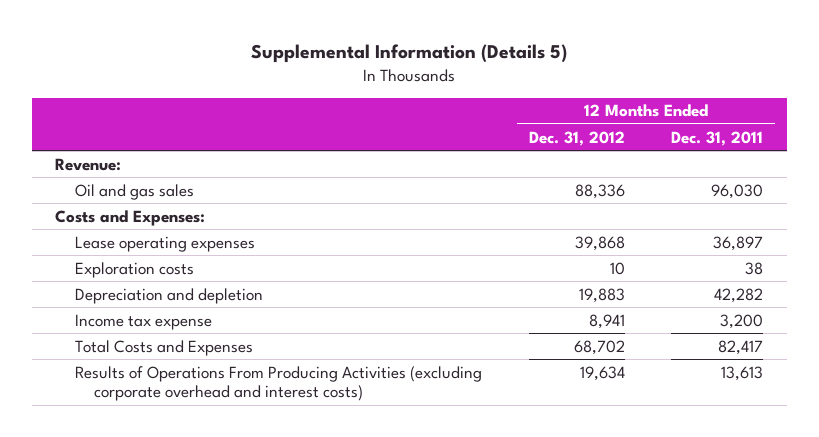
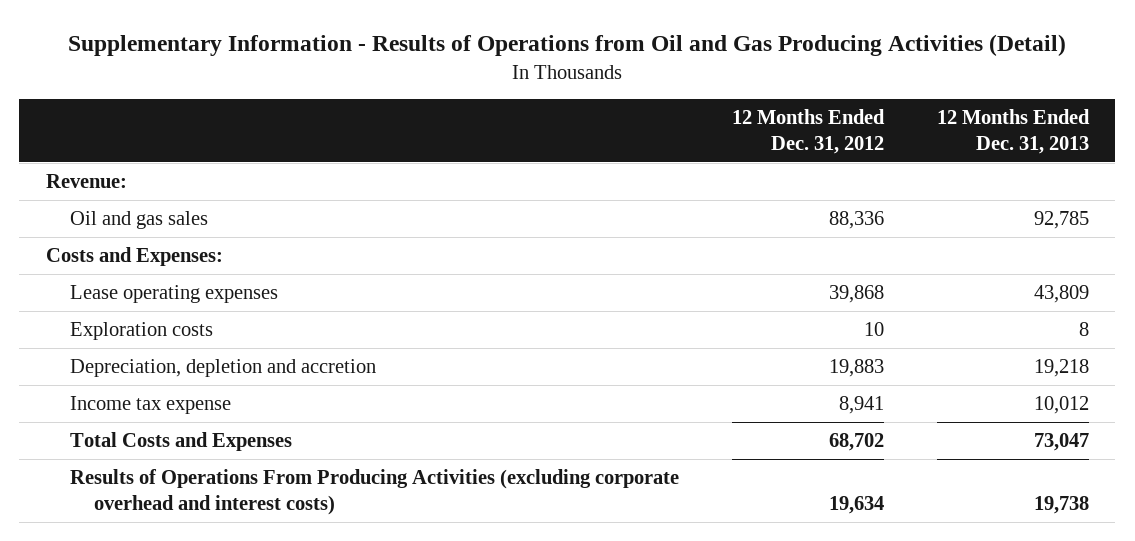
[251,43,568,63] Supplemental Information (Details 5) -> [68,34,1067,57] Supplementary Information - Results of Operations from Oil and Gas Producing Activities (Detail)
[671,130,764,146] Dec. 31, 2011 -> none
none -> [936,109,1090,154] 12 Months Ended Dec. 31, 2013
[74,287,263,304] Depreciation and depletion -> [70,359,377,378] Depreciation, depletion and accretion

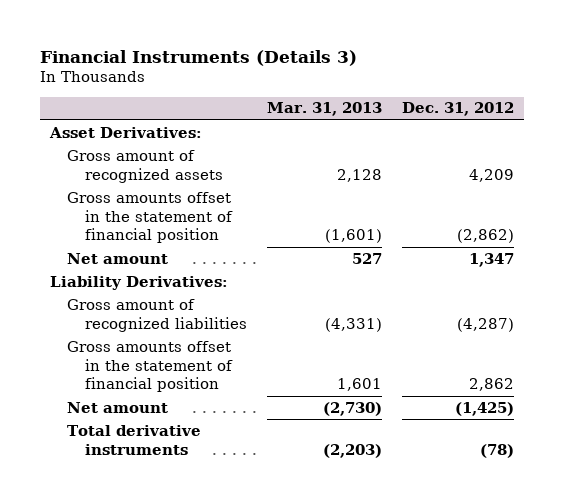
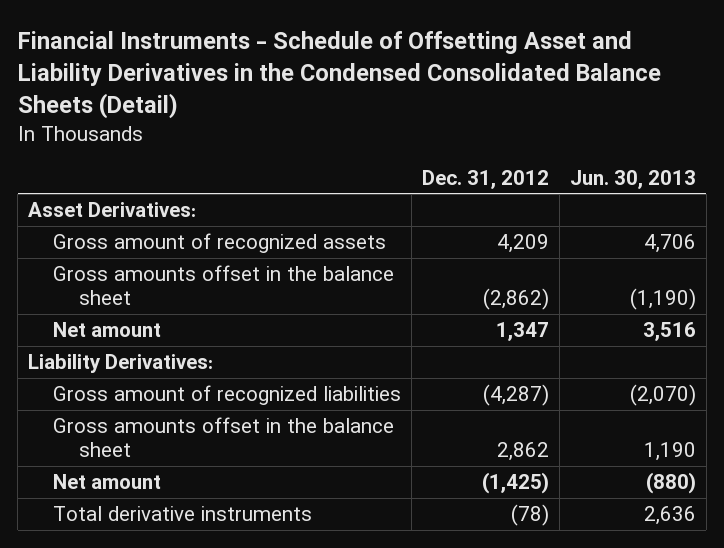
[40,49,358,66] Financial Instruments (Details 3) -> [17,31,661,120] Financial Instruments - Schedule of Offsetting Asset and Liability Derivatives in the Condensed Consolidated Balance Sheets (Detail)
[266,102,382,117] Mar. 31, 2013 -> none
none -> [569,169,696,189] Jun. 30, 2013
[67,191,233,244] Gross amounts offset in the statement of financial position -> [53,265,395,306] Gross amounts offset in the balance sheet
[67,340,233,393] Gross amounts offset in the statement of financial position -> [53,417,395,458] Gross amounts offset in the balance sheet

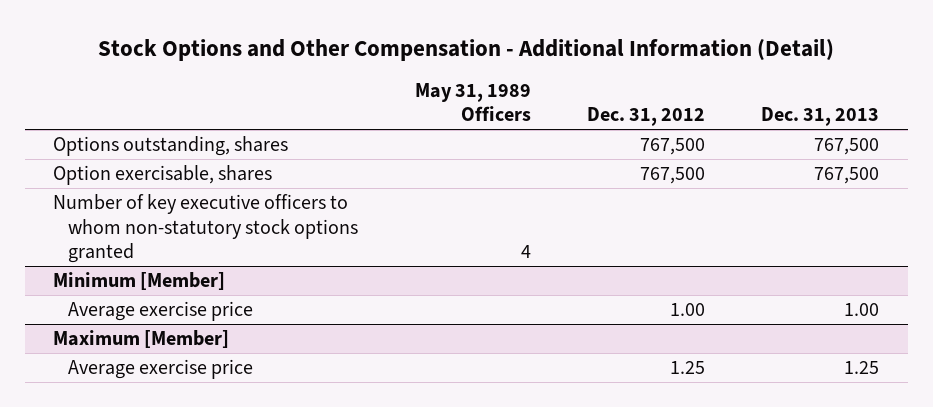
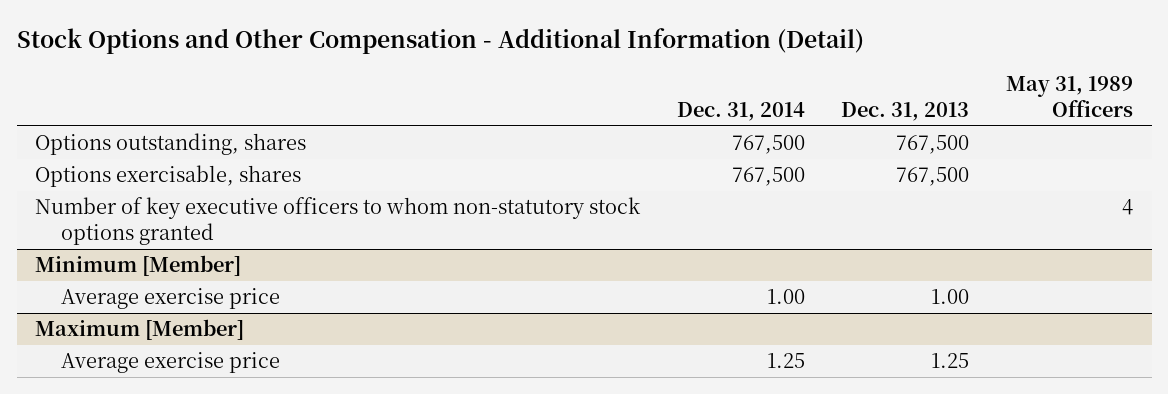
[587,107,706,127] Dec. 31, 2012 -> none
none -> [676,101,805,121] Dec. 31, 2014
[53,165,273,186] Option exercisable, shares -> [35,165,302,188] Options exercisable, shares

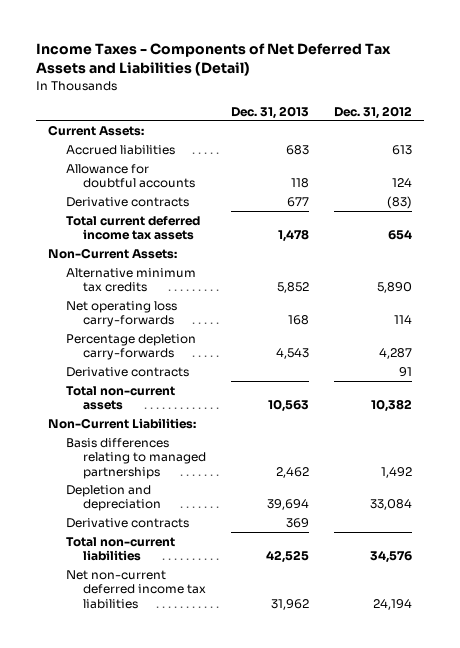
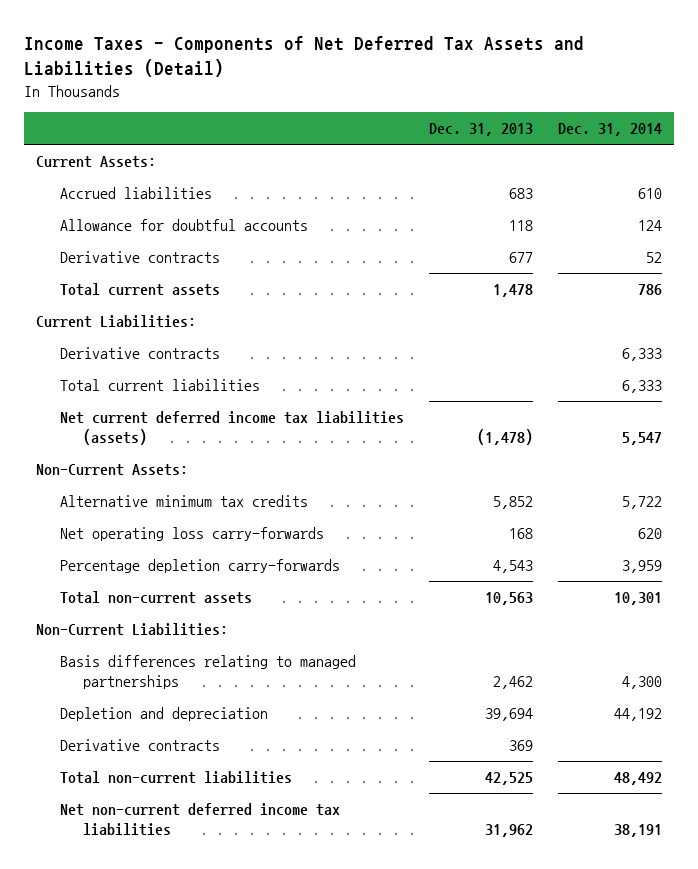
[333,105,412,119] Dec. 31, 2012 -> none
none -> [557,123,662,137] Dec. 31, 2014
[65,215,200,241] Total current deferred income tax assets -> [59,283,220,297] Total current assets
none -> [36,315,197,329] Current Liabilities:
[65,366,189,377] Derivative contracts -> [59,347,220,360] Derivative contracts
none -> [59,379,260,392] Total current liabilities
none -> [59,411,404,446] Net current deferred income tax liabilities (assets)

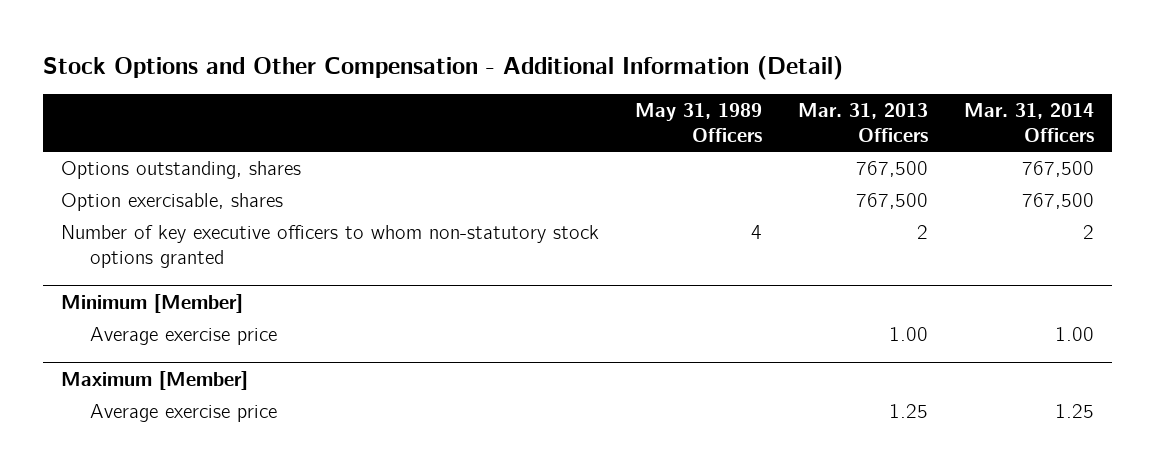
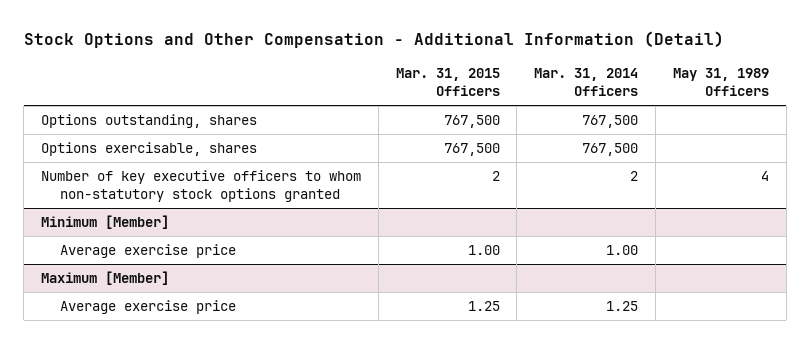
[797,103,928,143] Mar. 31, 2013 Officers -> none
none -> [395,68,500,97] Mar. 31, 2015 Officers
[60,192,283,211] Option exercisable, shares -> [41,142,258,157] Options exercisable, shares

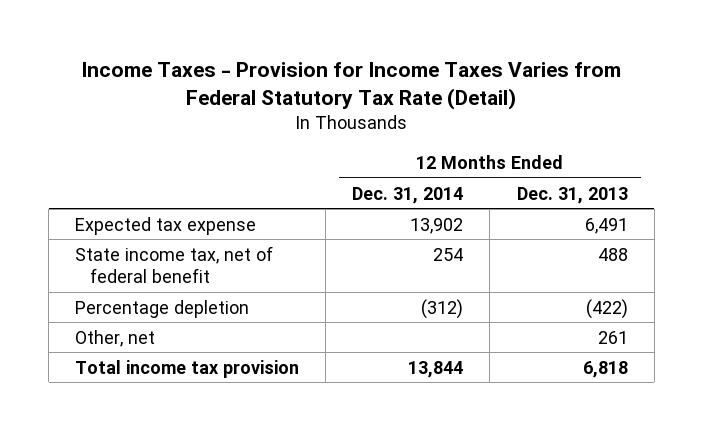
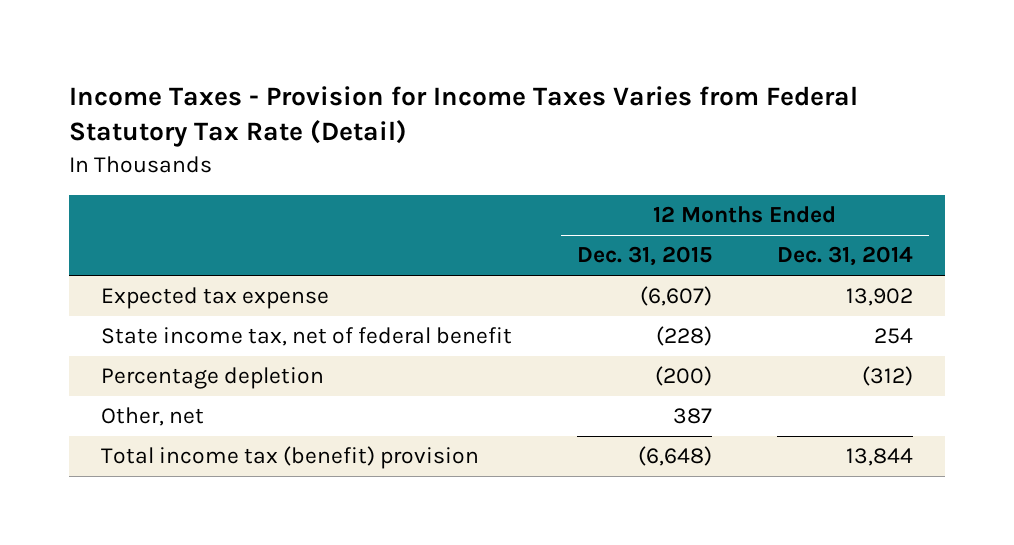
[516,186,628,204] Dec. 31, 2013 -> none
none -> [576,246,712,267] Dec. 31, 2015
[75,359,300,378] Total income tax provision -> [101,446,480,470] Total income tax (benefit) provision

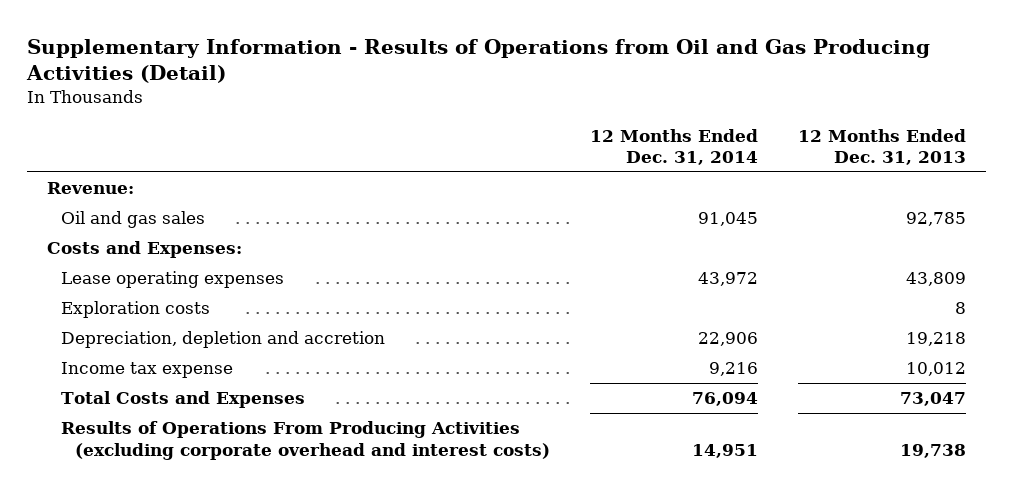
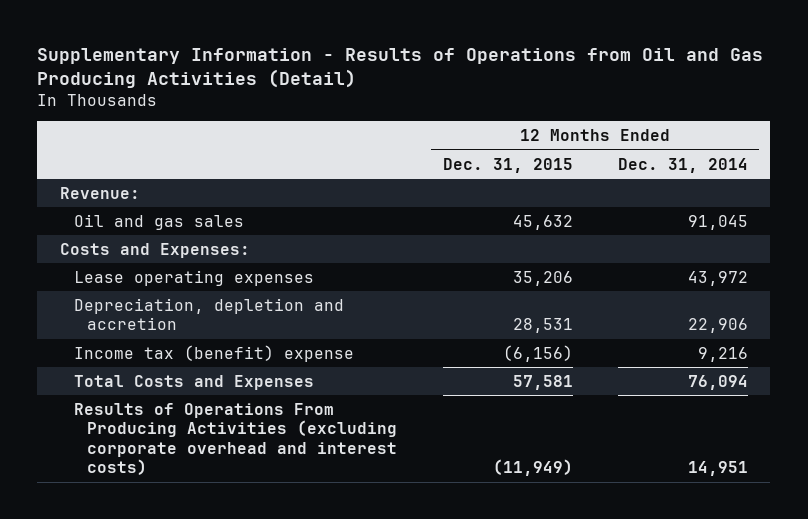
[797,128,966,165] 12 Months Ended Dec. 31, 2013 -> none
none -> [442,157,573,173] Dec. 31, 2015
[61,301,211,319] Exploration costs -> none
[61,362,234,379] Income tax expense -> [73,344,354,362] Income tax (benefit) expense

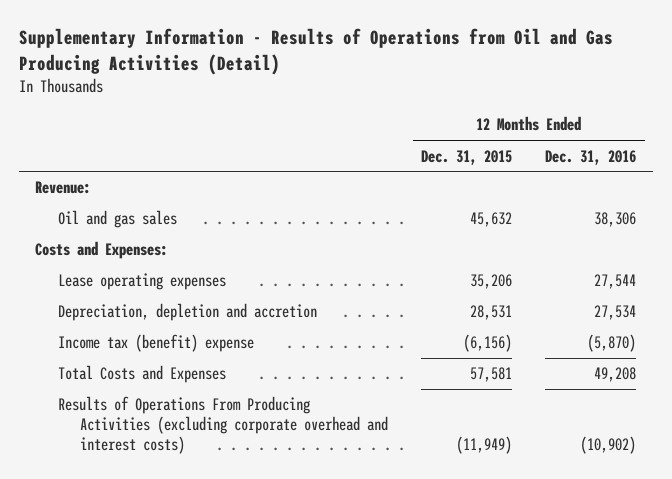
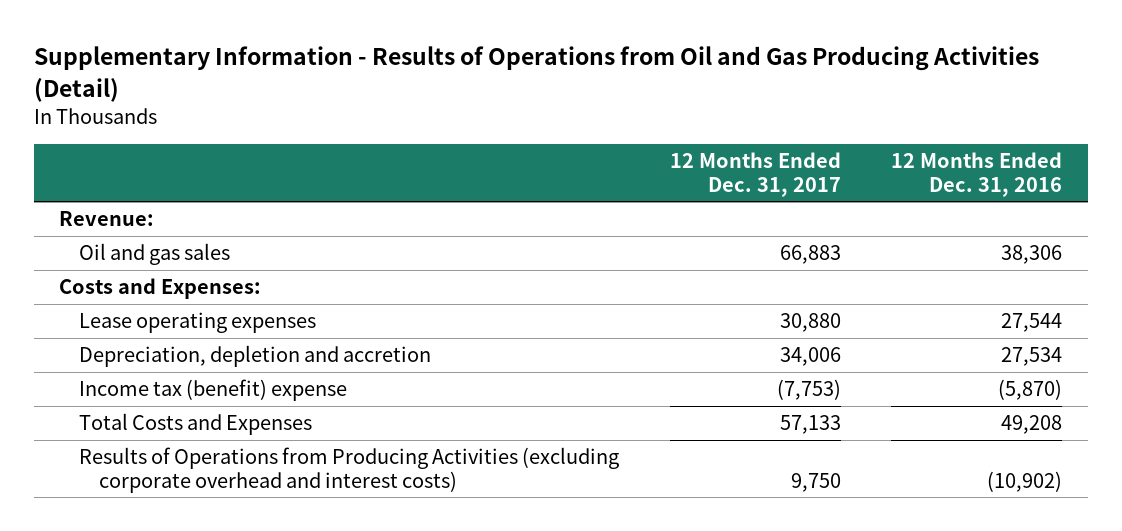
[421,149,513,165] Dec. 31, 2015 -> none
none -> [669,152,841,197] 12 Months Ended Dec. 31, 2017
[57,396,388,455] Results of Operations From Producing Activities (excluding corporate overhead and interest costs) -> [79,447,620,493] Results of Operations from Producing Activities (excluding corporate overhead and interest costs)

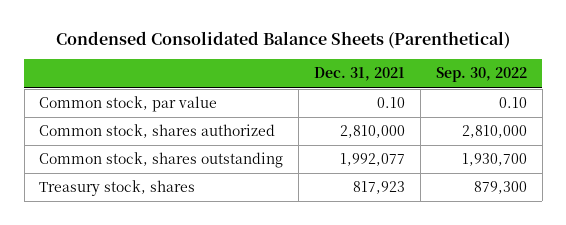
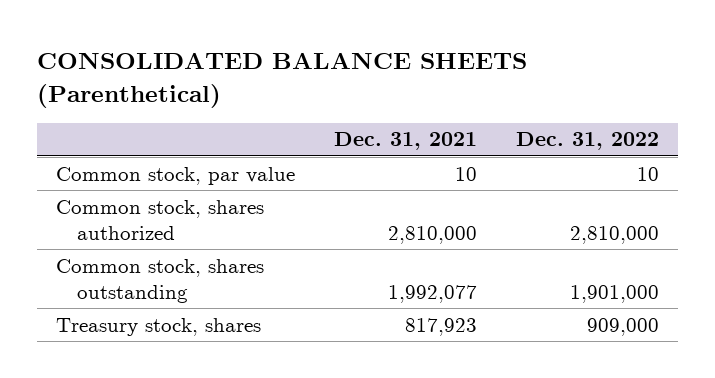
[56,31,511,50] Condensed Consolidated Balance Sheets (Parenthetical) -> [36,52,527,108] CONSOLIDATED BALANCE SHEETS (Parenthetical)
[435,67,527,83] Sep. 30, 2022 -> none
none -> [516,132,660,151] Dec. 31, 2022
[377,97,406,109] 0.10 -> [455,166,478,181] 10

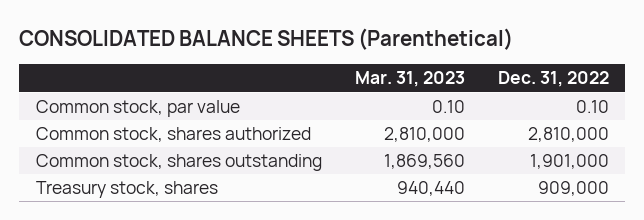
[334,132,478,151] Dec. 31, 2021 -> none
none -> [354,71,465,88] Mar. 31, 2023
[637,166,660,181] 10 -> [575,100,609,114] 0.10

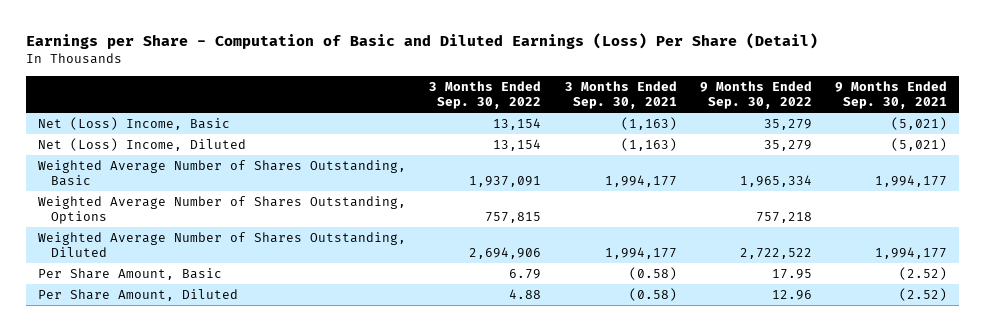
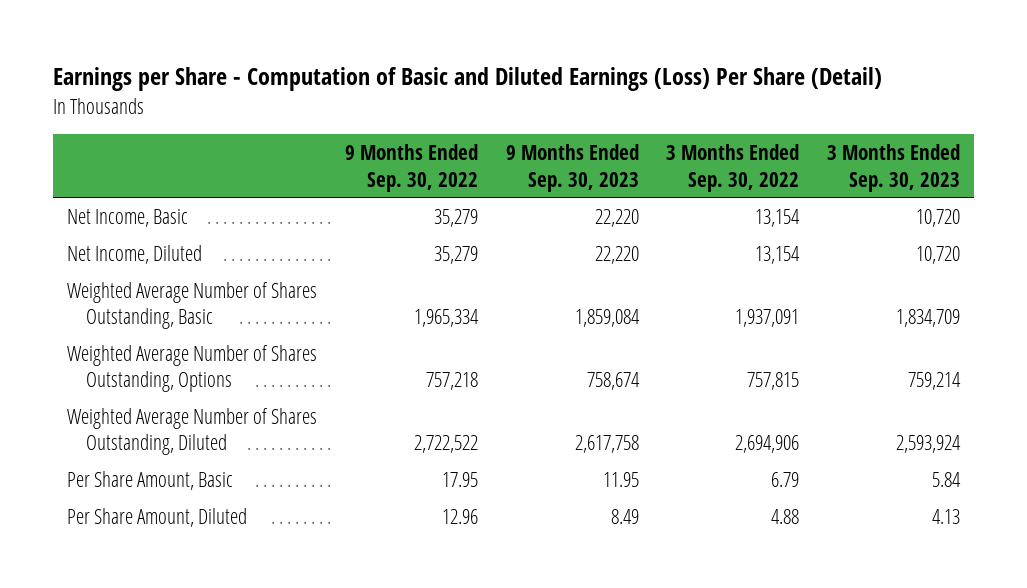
[564,80,677,110] 3 Months Ended Sep. 30, 2021 -> none
[835,80,948,110] 9 Months Ended Sep. 30, 2021 -> none
none -> [505,144,639,192] 9 Months Ended Sep. 30, 2023
none -> [827,144,961,192] 3 Months Ended Sep. 30, 2023
[37,116,230,130] Net (Loss) Income, Basic -> [66,208,188,227] Net Income, Basic
[37,137,246,151] Net (Loss) Income, Diluted -> [66,244,202,264] Net Income, Diluted

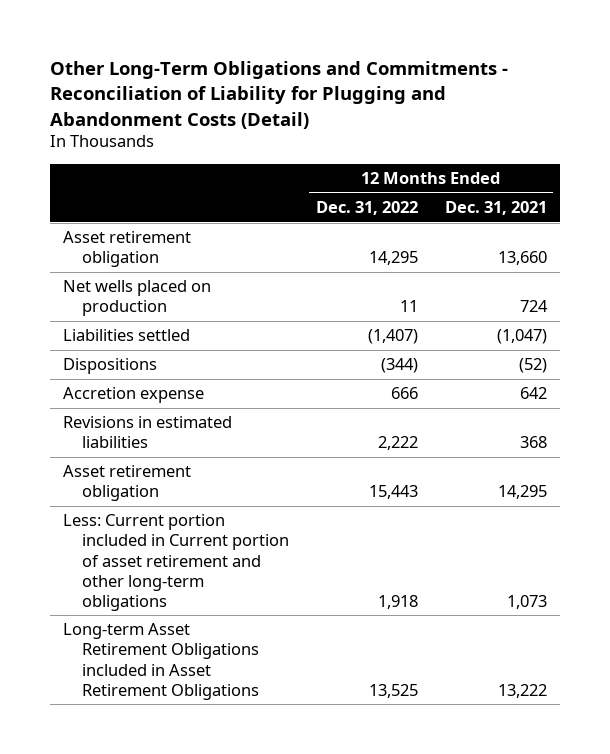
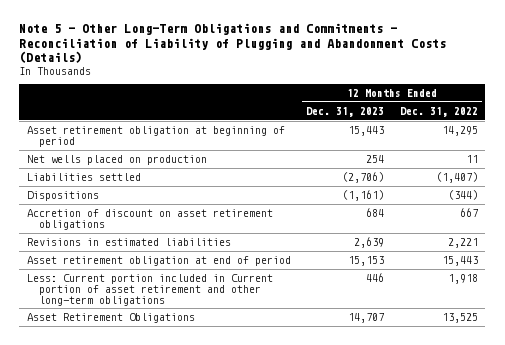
[49,61,508,129] Other Long-Term Obligations and Commitments - Reconciliation of Liability for Plugging and Abandonment Costs (Detail) -> [19,23,447,64] Note 5 - Other Long-Term Obligations and Commitments - Reconciliation of Liability of Plugging and Abandonment Costs (Details)
[444,201,547,216] Dec. 31, 2021 -> none
none -> [306,106,385,117] Dec. 31, 2023
[63,231,192,268] Asset retirement obligation -> [26,126,285,147] Asset retirement obligation at beginning of period
[63,387,205,404] Accretion expense -> none
none -> [26,209,273,230] Accretion of discount on asset retirement obligations
[378,436,419,451] 2,222 -> [447,238,478,249] 2,221
[63,465,192,502] Asset retirement obligation -> [26,256,291,267] Asset retirement obligation at end of period
[63,623,260,700] Long-term Asset Retirement Obligations included in Asset Retirement Obligations -> [26,313,195,324] Asset Retirement Obligations

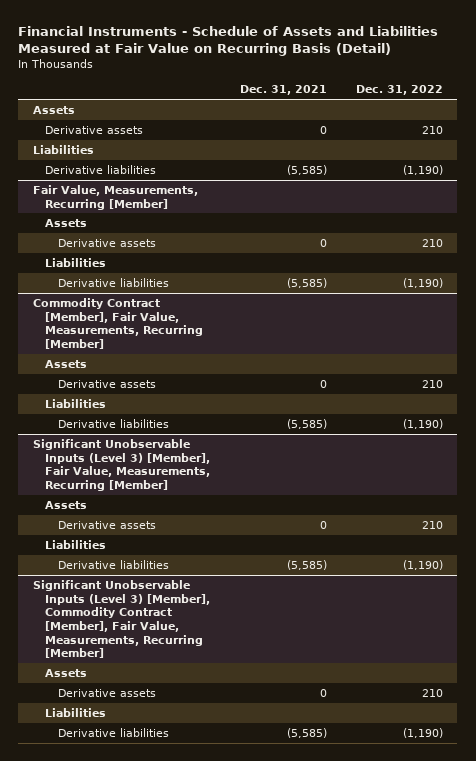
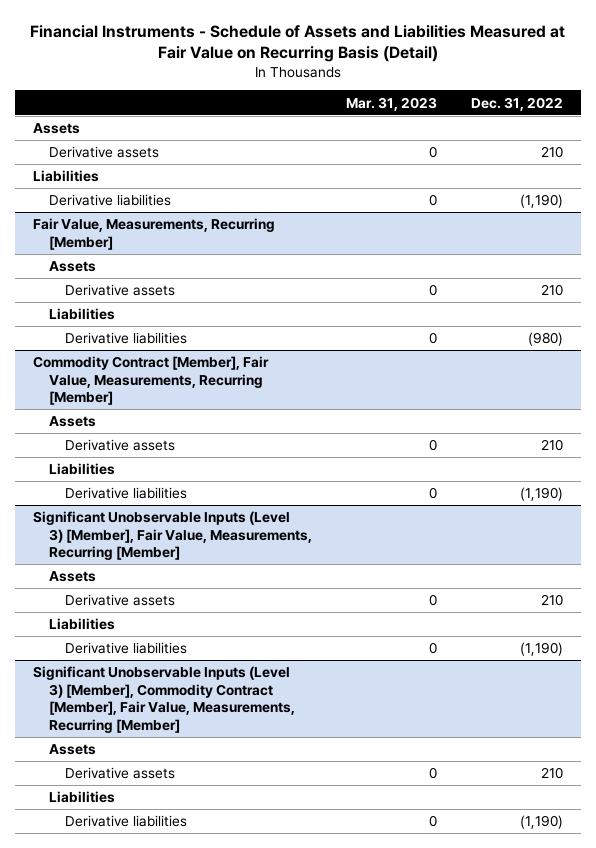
[239,85,327,96] Dec. 31, 2021 -> none
none -> [346,96,438,111] Mar. 31, 2023
[402,277,443,288] (1,190) -> [528,332,564,347] (980)

